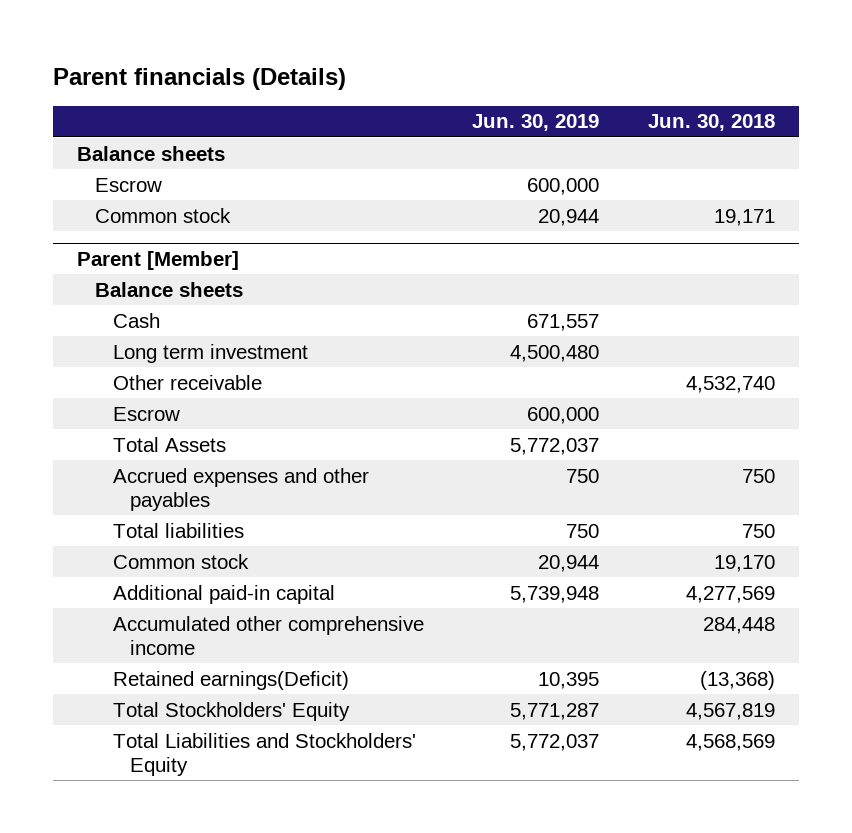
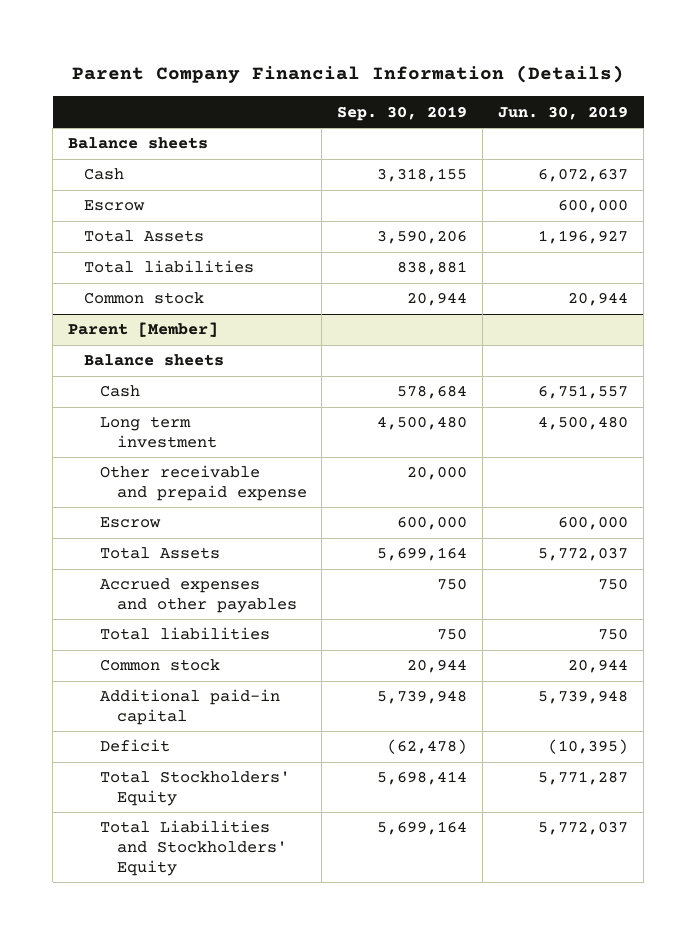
[52,68,346,91] Parent financials (Details) -> [72,65,625,84] Parent Company Financial Information (Details)
[648,114,776,132] Jun. 30, 2018 -> none
none -> [337,105,468,121] Sep. 30, 2019
none -> [84,168,125,181] Cash
none -> [84,230,205,243] Total Assets
none -> [84,260,255,274] Total liabilities
[527,313,600,331] 671,557 -> [538,385,629,400] 6,751,557
[112,374,262,390] Other receivable -> [100,465,307,502] Other receivable and prepaid expense
[112,615,424,655] Accumulated other comprehensive income -> none
[112,670,349,690] Retained earnings(Deficit) -> [100,739,171,753] Deficit
[538,671,600,689] 10,395 -> [548,739,629,755] (10,395)

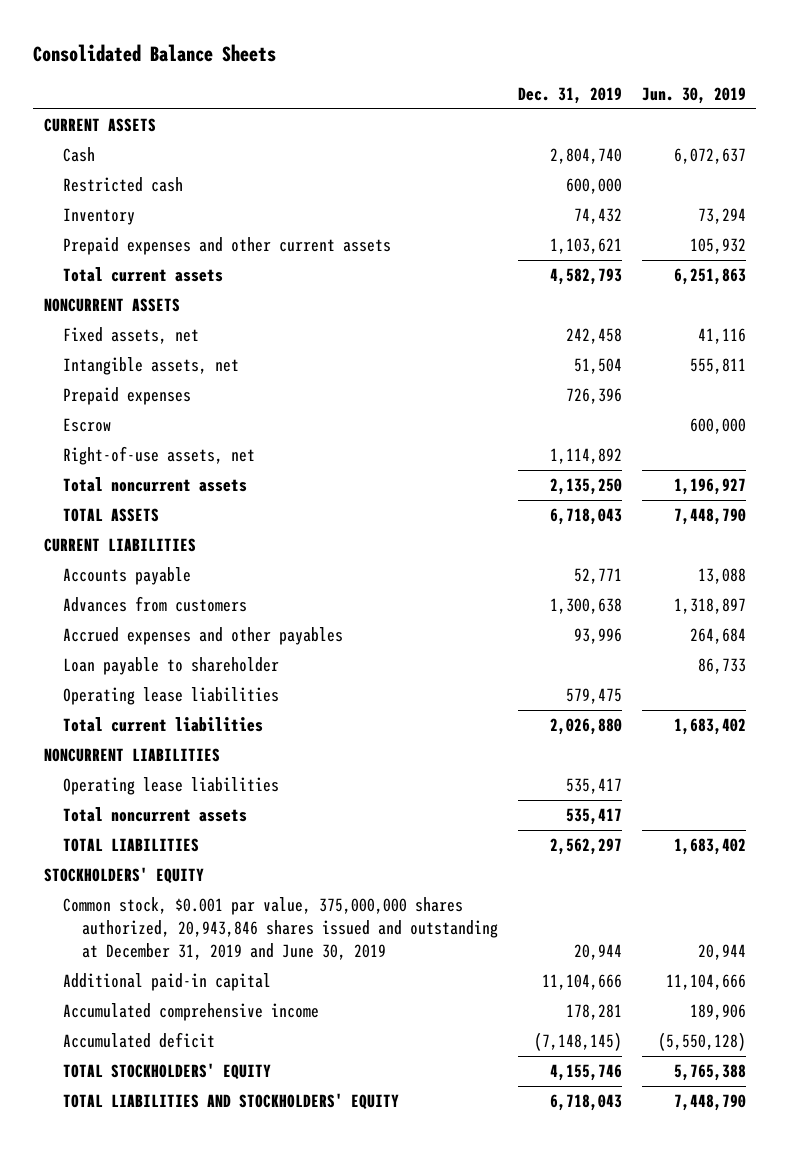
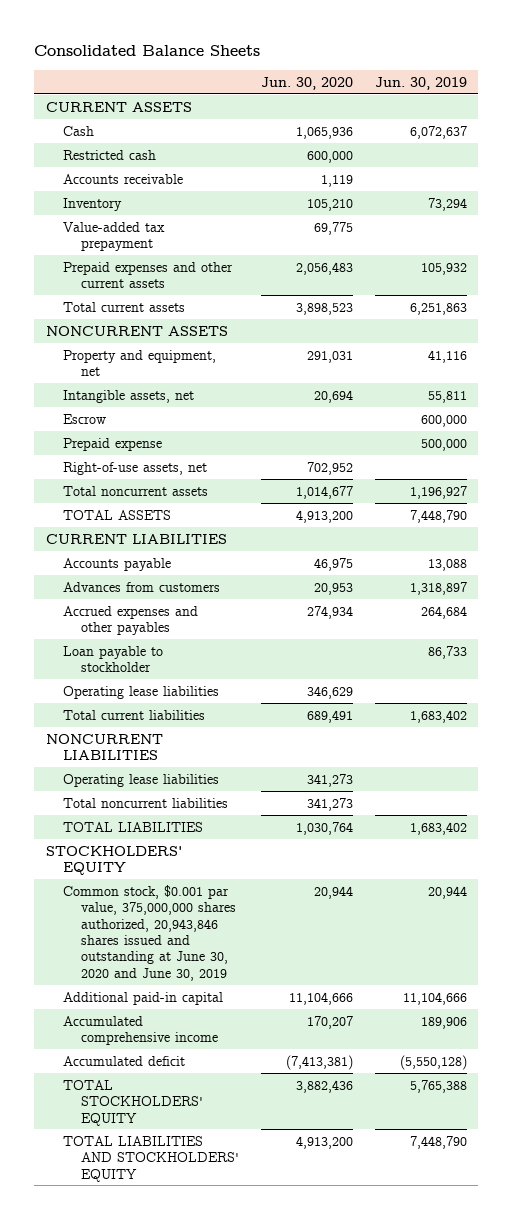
[517,86,622,104] Dec. 31, 2019 -> none
none -> [260,76,353,90] Jun. 30, 2020
none -> [63,173,184,184] Accounts receivable
none -> [63,221,166,252] Value-added tax prepayment
[62,387,191,406] Prepaid expenses -> none
[62,327,199,345] Fixed assets, net -> [63,349,217,377] Property and equipment, net
[690,358,747,375] 555,811 -> [428,390,468,403] 55,811
none -> [63,437,163,451] Prepaid expense
[62,657,279,676] Loan payable to shareholder -> [63,645,164,673] Loan payable to stockholder
[62,807,247,823] Total noncurrent assets -> [63,797,229,808] Total noncurrent liabilities
[62,897,498,960] Common stock, $0.001 par value, 375,000,000 shares authorized, 20,943,846 shares issued and outstanding at December 31, 2019 and June 30, 2019 -> [63,884,236,981] Common stock, $0.001 par value, 375,000,000 shares authorized, 20,943,846 shares issued and outstanding at June 30, 2020 and June 30, 2019

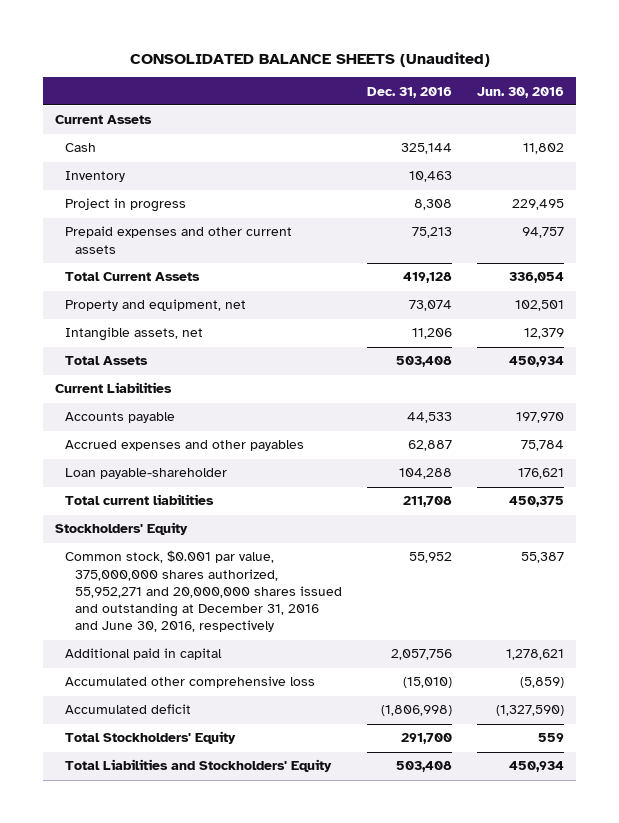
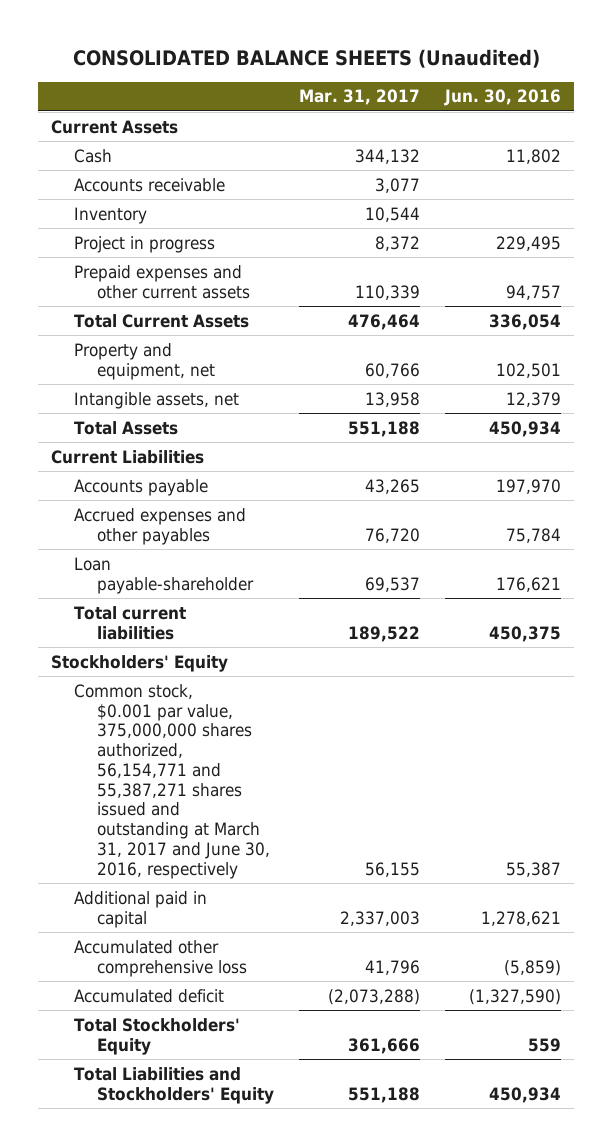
[366,86,452,98] Dec. 31, 2016 -> none
none -> [299,89,421,106] Mar. 31, 2017
none -> [73,177,225,192] Accounts receivable
[65,550,342,633] Common stock, $0.001 par value, 375,000,000 shares authorized, 55,952,271 and 20,000,000 shares issued and outstanding at December 31, 2016 and June 30, 2016, respectively -> [73,683,270,879] Common stock, $0.001 par value, 375,000,000 shares authorized, 56,154,771 and 55,387,271 shares issued and outstanding at March 31, 2017 and June 30, 2016, respectively

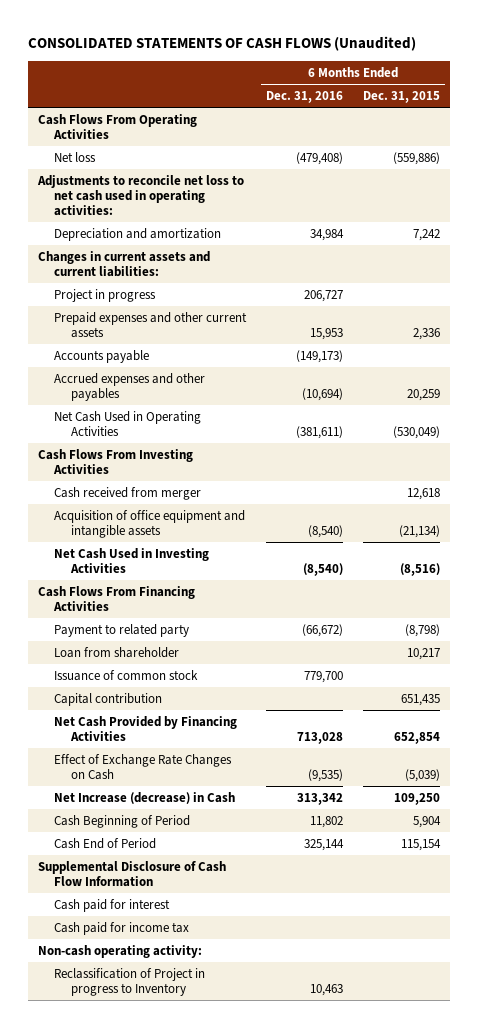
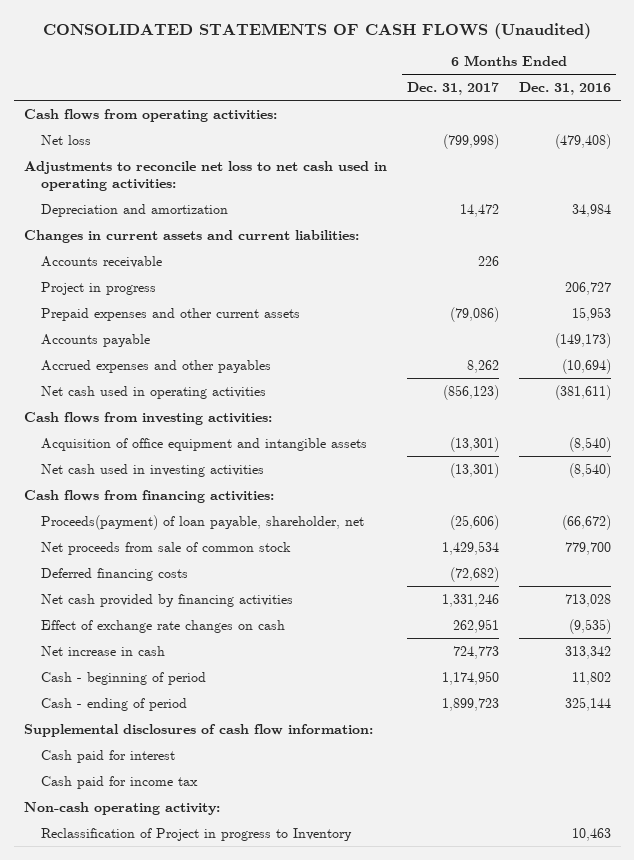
[363,91,441,104] Dec. 31, 2015 -> none
none -> [406,81,499,95] Dec. 31, 2017
[37,113,197,139] Cash Flows From Operating Activities -> [23,108,277,122] Cash flows from operating activities:
none -> [41,255,163,268] Accounts receivable
[54,486,202,500] Cash received from merger -> none
[54,410,202,436] Net Cash Used in Operating Activities -> [41,385,267,399] Net cash used in operating activities
[37,448,193,474] Cash Flows From Investing Activities -> [23,411,272,425] Cash flows from investing activities:
[54,646,180,658] Loan from shareholder -> none
[54,692,163,706] Capital contribution -> none
[54,547,210,573] Net Cash Used in Investing Activities -> [41,463,265,477] Net cash used in investing activities
[37,585,195,611] Cash Flows From Financing Activities -> [23,489,274,503] Cash flows from financing activities:
[54,623,190,637] Payment to related party -> [41,514,365,530] Proceeds(payment) of loan payable, shareholder, net
[54,669,199,681] Issuance of common stock -> [41,541,292,555] Net proceeds from sale of common stock
none -> [41,567,189,581] Deferred financing costs
[54,715,238,741] Net Cash Provided by Financing Activities -> [41,593,294,607] Net cash provided by financing activities
[54,753,233,780] Effect of Exchange Rate Changes on Cash -> [41,619,286,633] Effect of exchange rate changes on cash
[54,791,236,804] Net Increase (decrease) in Cash -> [41,645,166,656] Net increase in cash
[54,814,191,828] Cash Beginning of Period -> [41,671,207,685] Cash - beginning of period
[54,837,157,849] Cash End of Period -> [41,697,188,711] Cash - ending of period
[37,860,226,887] Supplemental Disclosure of Cash Flow Information -> [23,723,373,737] Supplemental disclosures of cash flow information:

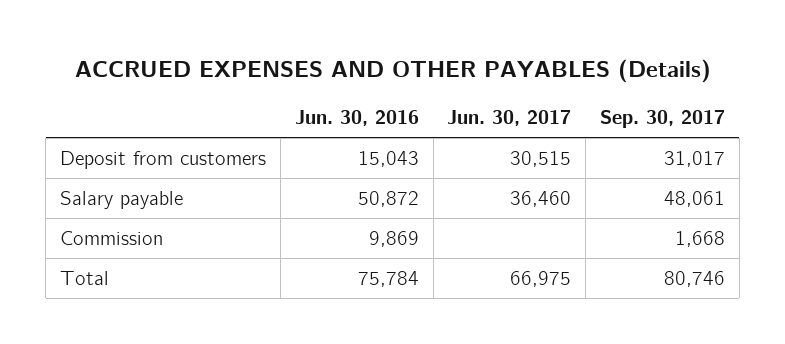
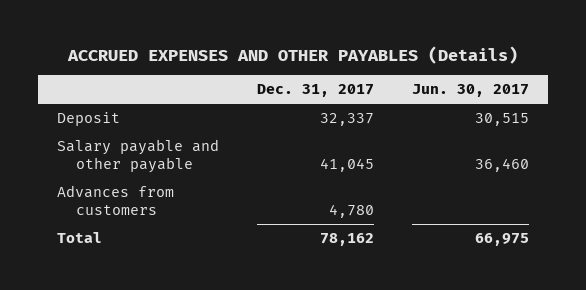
[294,110,419,127] Jun. 30, 2016 -> none
[599,110,725,129] Sep. 30, 2017 -> none
none -> [257,84,375,98] Dec. 31, 2017
[60,230,164,245] Commission -> none
[60,150,267,169] Deposit from customers -> [57,112,121,127] Deposit
[60,190,184,209] Salary payable -> [57,139,220,173] Salary payable and other payable
none -> [57,185,175,215] Advances from customers

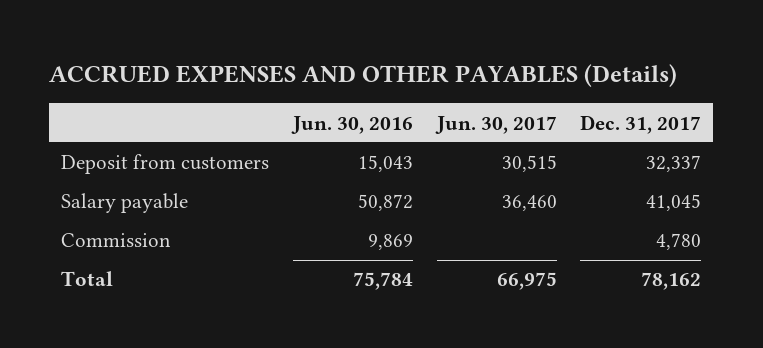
none -> [290,115,413,134] Jun. 30, 2016
[57,112,121,127] Deposit -> [61,154,270,175] Deposit from customers
[57,139,220,173] Salary payable and other payable -> [61,193,189,214] Salary payable
[57,185,175,215] Advances from customers -> [61,233,172,248] Commission

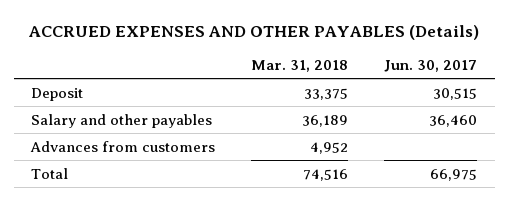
[290,115,413,134] Jun. 30, 2016 -> none
[580,114,702,134] Dec. 31, 2017 -> none
none -> [251,59,349,72] Mar. 31, 2018
[61,233,172,248] Commission -> none
[61,154,270,175] Deposit from customers -> [31,87,84,101] Deposit
[61,193,189,214] Salary payable -> [31,113,213,128] Salary and other payables
none -> [30,140,216,152] Advances from customers

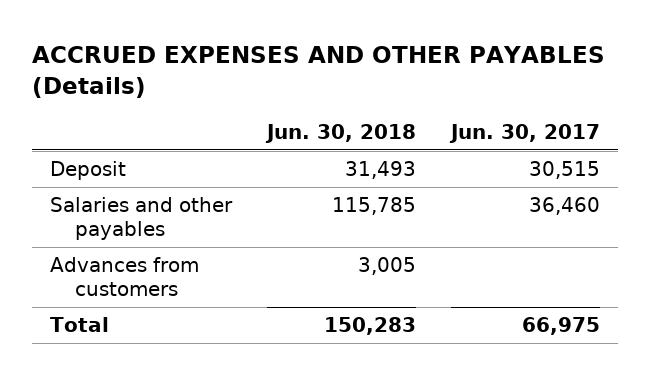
[251,59,349,72] Mar. 31, 2018 -> none
none -> [265,123,417,143] Jun. 30, 2018
[31,113,213,128] Salary and other payables -> [49,197,233,241] Salaries and other payables

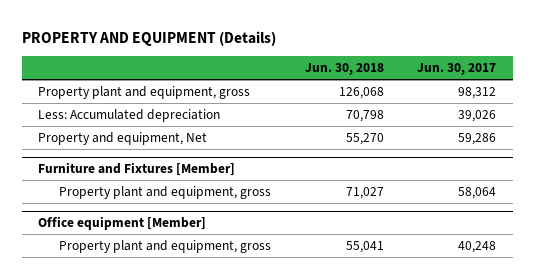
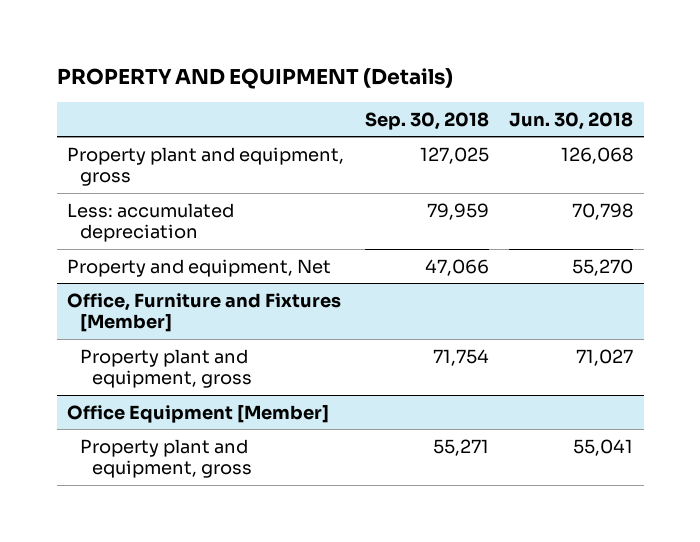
[417,62,497,75] Jun. 30, 2017 -> none
none -> [364,111,489,130] Sep. 30, 2018
[38,108,221,122] Less: Accumulated depreciation -> [67,202,235,243] Less: accumulated depreciation
[38,162,236,177] Furniture and Fixtures [Member] -> [67,292,342,333] Office, Furniture and Fixtures [Member]
[38,216,207,231] Office equipment [Member] -> [67,404,330,423] Office Equipment [Member]

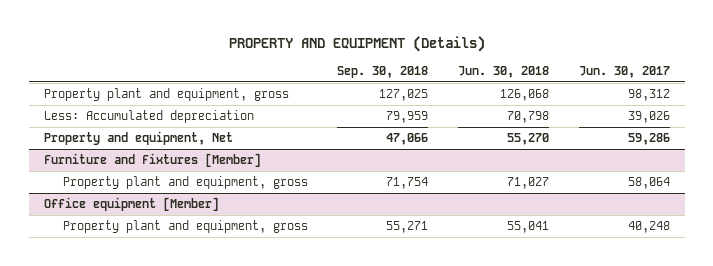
none -> [578,66,670,79] Jun. 30, 2017
[67,202,235,243] Less: accumulated depreciation -> [43,110,254,124] Less: Accumulated depreciation
[67,292,342,333] Office, Furniture and Fixtures [Member] -> [43,153,261,168] Furniture and Fixtures [Member]
[67,404,330,423] Office Equipment [Member] -> [43,197,219,212] Office equipment [Member]

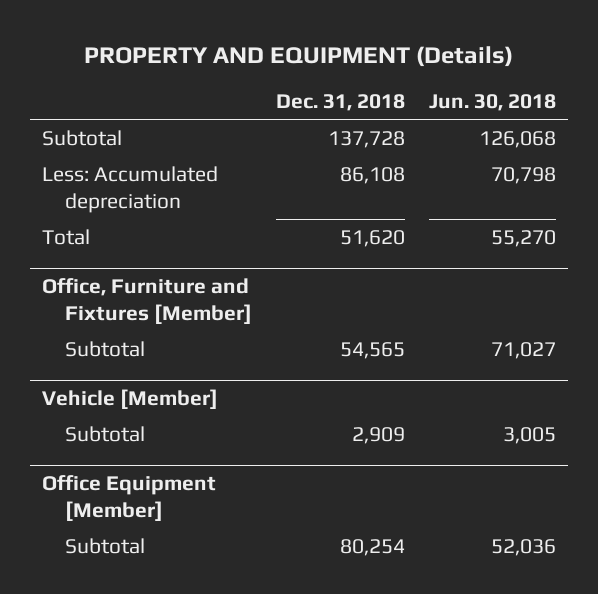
[337,66,429,79] Sep. 30, 2018 -> none
[578,66,670,79] Jun. 30, 2017 -> none
none -> [275,94,405,112] Dec. 31, 2018
[43,88,289,102] Property plant and equipment, gross -> [42,129,123,146] Subtotal
[62,220,308,234] Property plant and equipment, gross -> none
[43,131,233,146] Property and equipment, Net -> [42,228,91,245] Total
[43,153,261,168] Furniture and Fixtures [Member] -> [42,278,252,324] Office, Furniture and Fixtures [Member]
[62,176,308,190] Property plant and equipment, gross -> [64,340,145,357] Subtotal
none -> [42,389,219,410] Vehicle [Member]
none -> [64,425,145,442] Subtotal
[43,197,219,212] Office equipment [Member] -> [42,475,217,521] Office Equipment [Member]
none -> [64,537,145,554] Subtotal

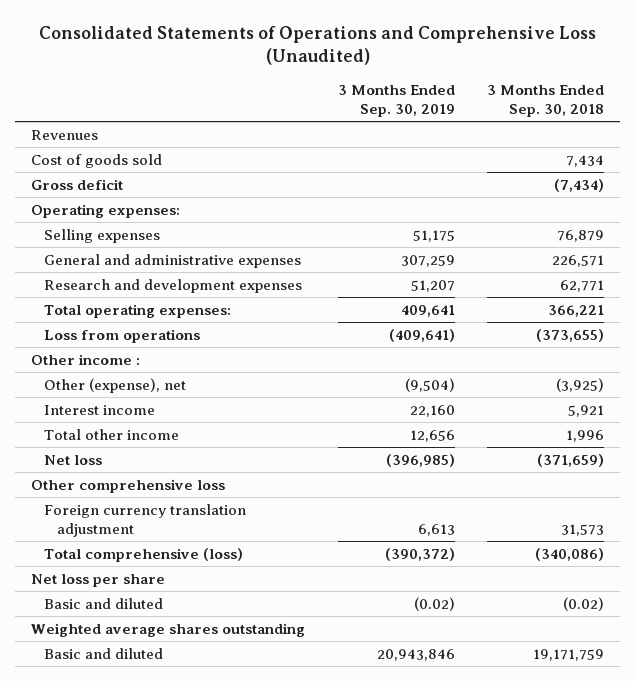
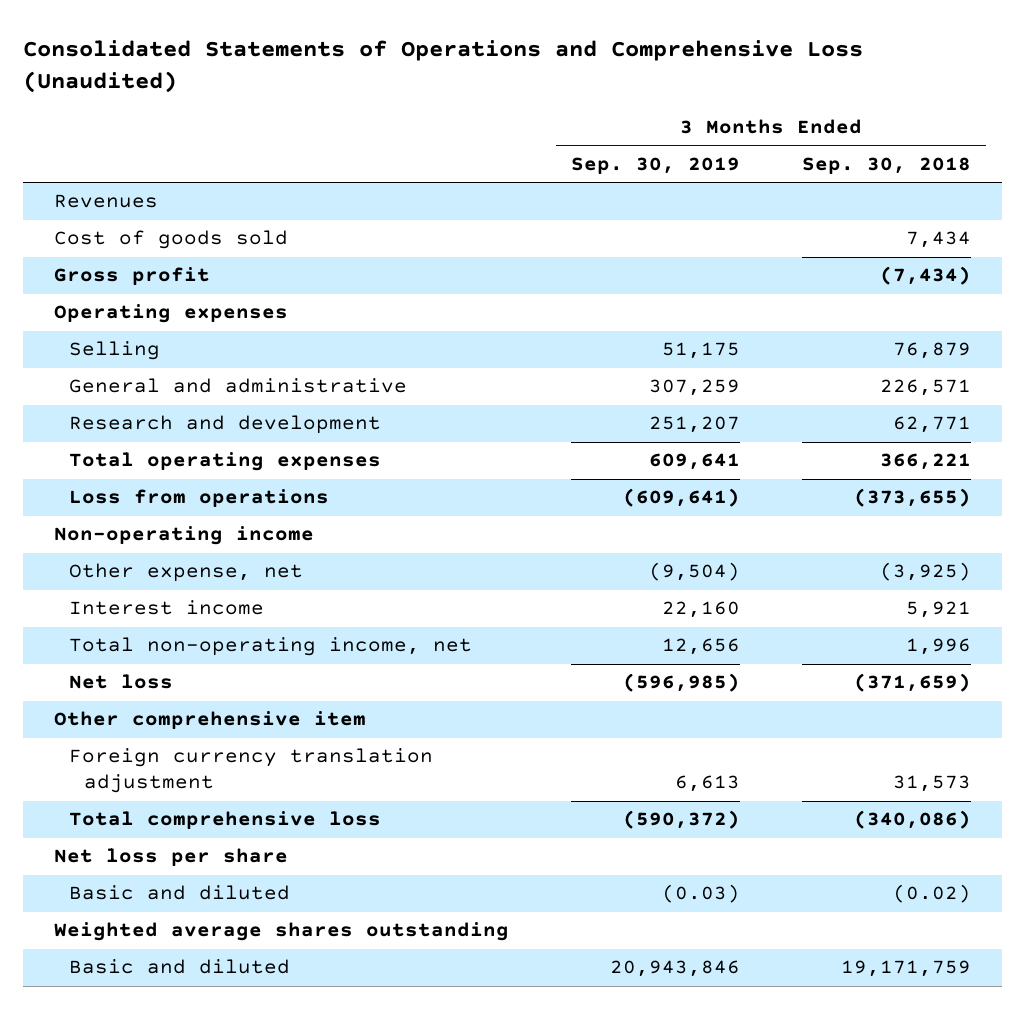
[31,178,124,190] Gross deficit -> [54,267,211,286] Gross profit
[31,203,181,218] Operating expenses: -> [54,304,289,324] Operating expenses
[44,228,161,243] Selling expenses -> [69,341,161,361] Selling
[44,253,302,268] General and administrative expenses -> [69,378,408,394] General and administrative
[44,278,303,293] Research and development expenses -> [69,415,382,435] Research and development
[410,279,455,292] 51,207 -> [649,416,741,434] 251,207
[44,303,232,318] Total operating expenses: -> [69,452,382,472] Total operating expenses
[400,304,455,317] 409,641 -> [649,453,741,471] 609,641
[388,328,455,342] (409,641) -> [623,488,741,508] (609,641)
[31,353,141,365] Other income : -> [54,526,315,546] Non-operating income
[44,377,187,393] Other (expense), net -> [69,563,304,583] Other expense, net
[44,428,180,440] Total other income -> [69,637,473,657] Total non-operating income, net
[385,453,455,467] (396,985) -> [623,673,741,693] (596,985)
[31,478,226,493] Other comprehensive loss -> [54,711,367,730] Other comprehensive item
[44,547,244,562] Total comprehensive (loss) -> [69,811,382,830] Total comprehensive loss
[384,547,455,561] (390,372) -> [623,810,741,830] (590,372)
[413,596,455,611] (0.02) -> [662,884,741,904] (0.03)

